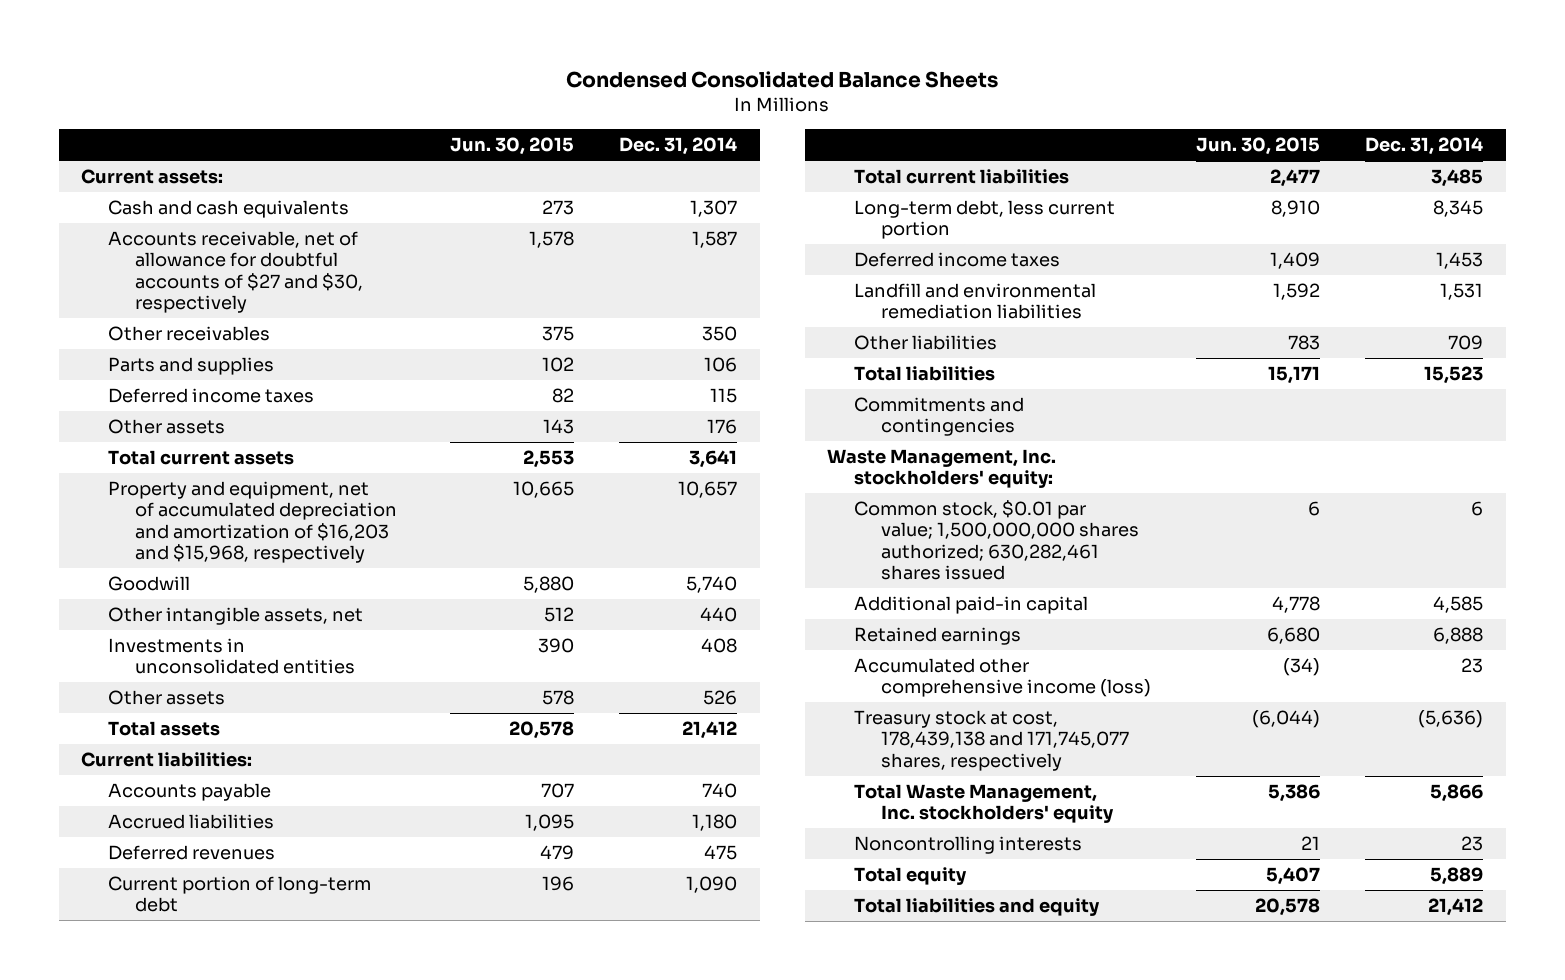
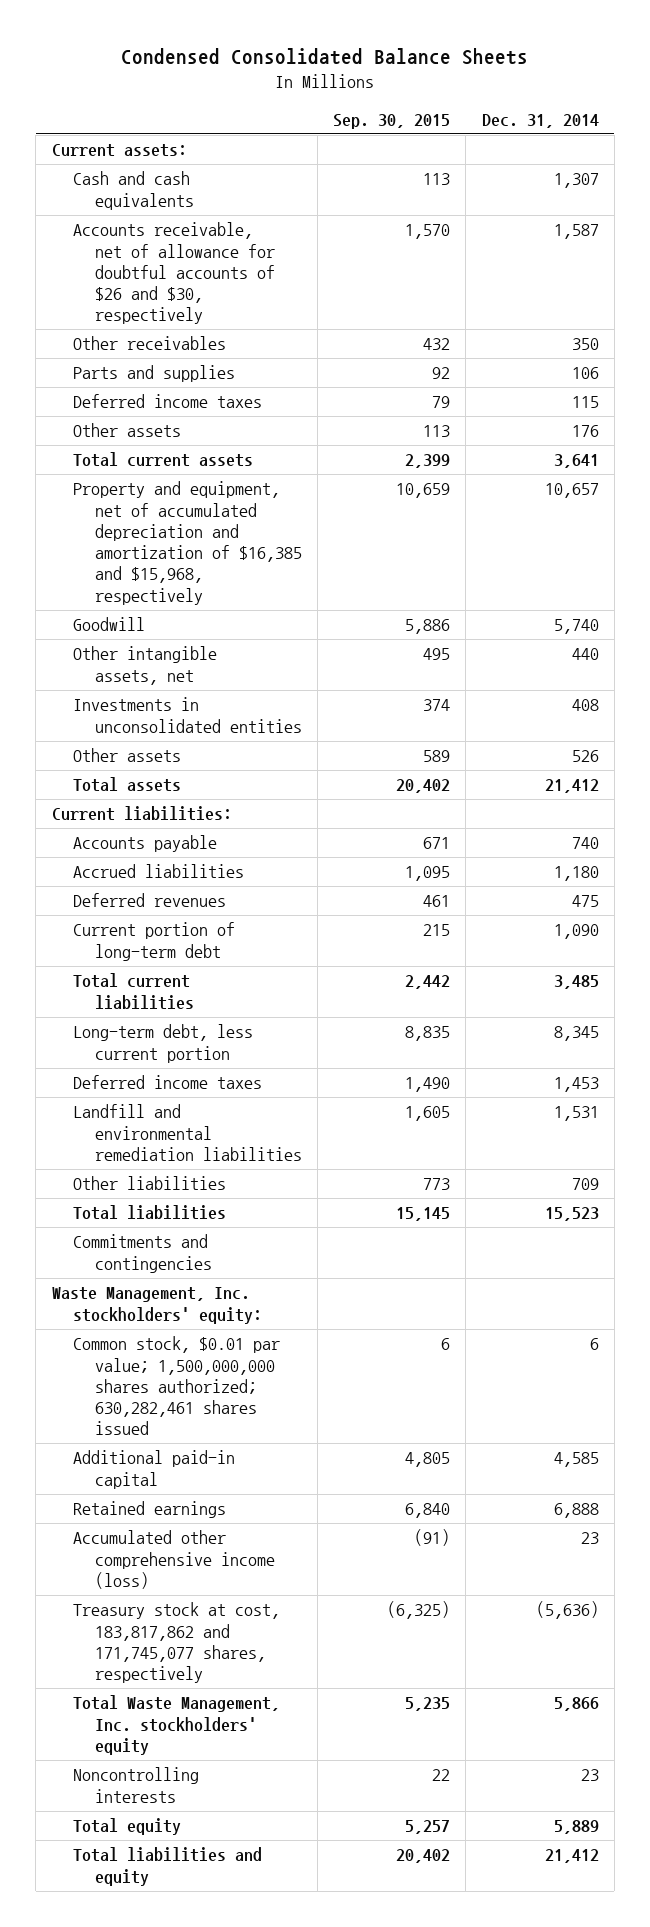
[450,137,575,156] Jun. 30, 2015 -> none
none -> [333,113,451,129] Sep. 30, 2015
[108,231,364,314] Accounts receivable, net of allowance for doubtful accounts of $27 and $30, respectively -> [73,222,275,325] Accounts receivable, net of allowance for doubtful accounts of $26 and $30, respectively
[108,481,398,564] Property and equipment, net of accumulated depreciation and amortization of $16,203 and $15,968, respectively -> [73,481,302,605] Property and equipment, net of accumulated depreciation and amortization of $16,385 and $15,968, respectively
[854,710,1130,771] Treasury stock at cost, 178,439,138 and 171,745,077 shares, respectively -> [73,1602,281,1684] Treasury stock at cost, 183,817,862 and 171,745,077 shares, respectively

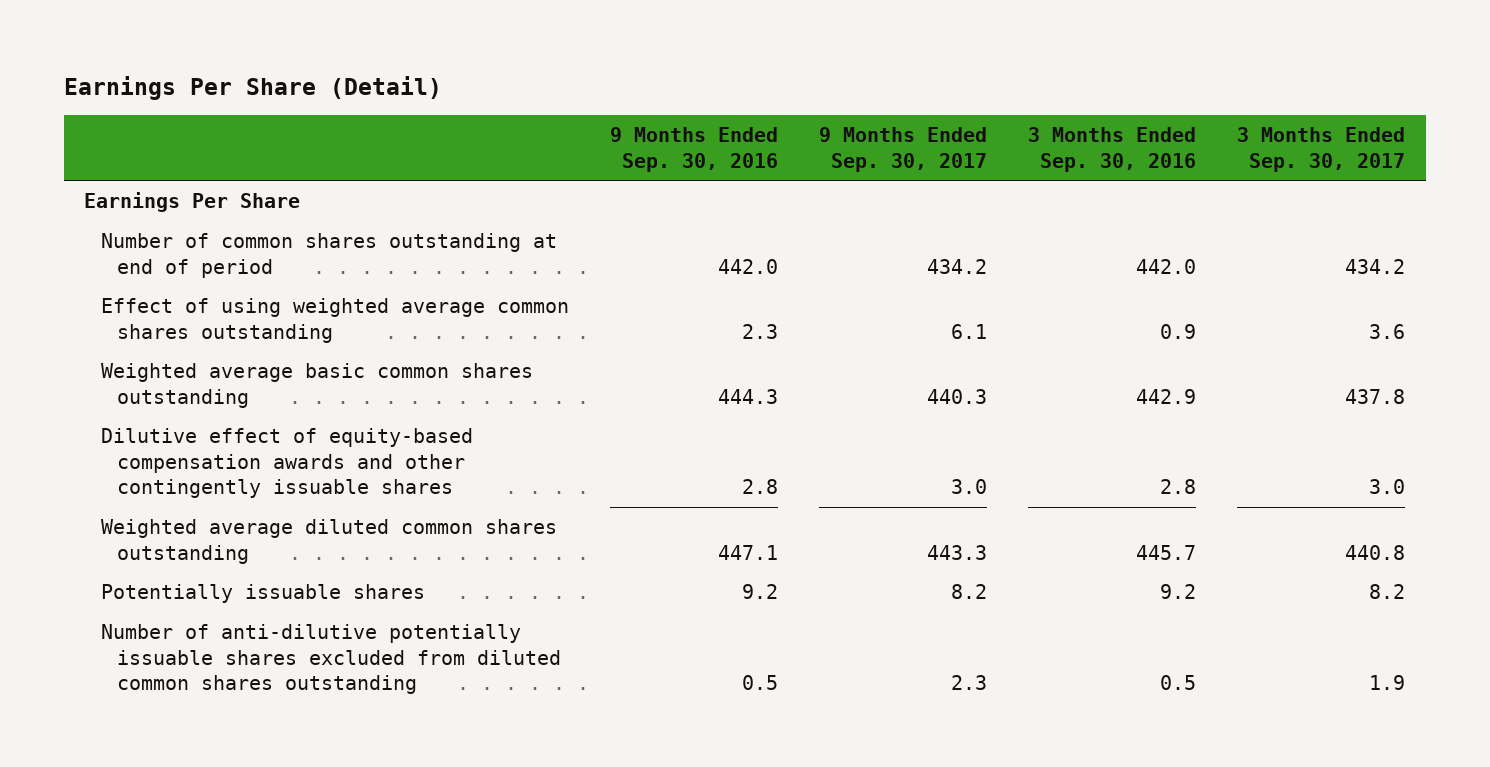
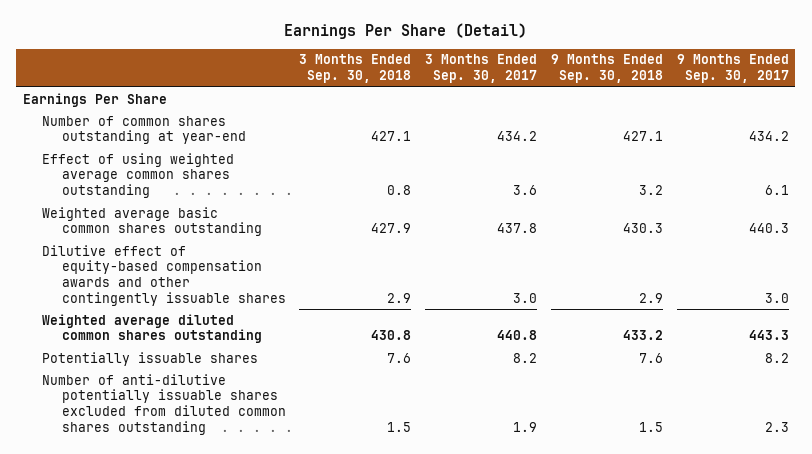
[609,127,778,172] 9 Months Ended Sep. 30, 2016 -> none
[1028,127,1197,172] 3 Months Ended Sep. 30, 2016 -> none
none -> [299,54,412,84] 3 Months Ended Sep. 30, 2018
none -> [550,54,663,84] 9 Months Ended Sep. 30, 2018
[100,233,557,278] Number of common shares outstanding at end of period -> [42,115,246,145] Number of common shares outstanding at year-end

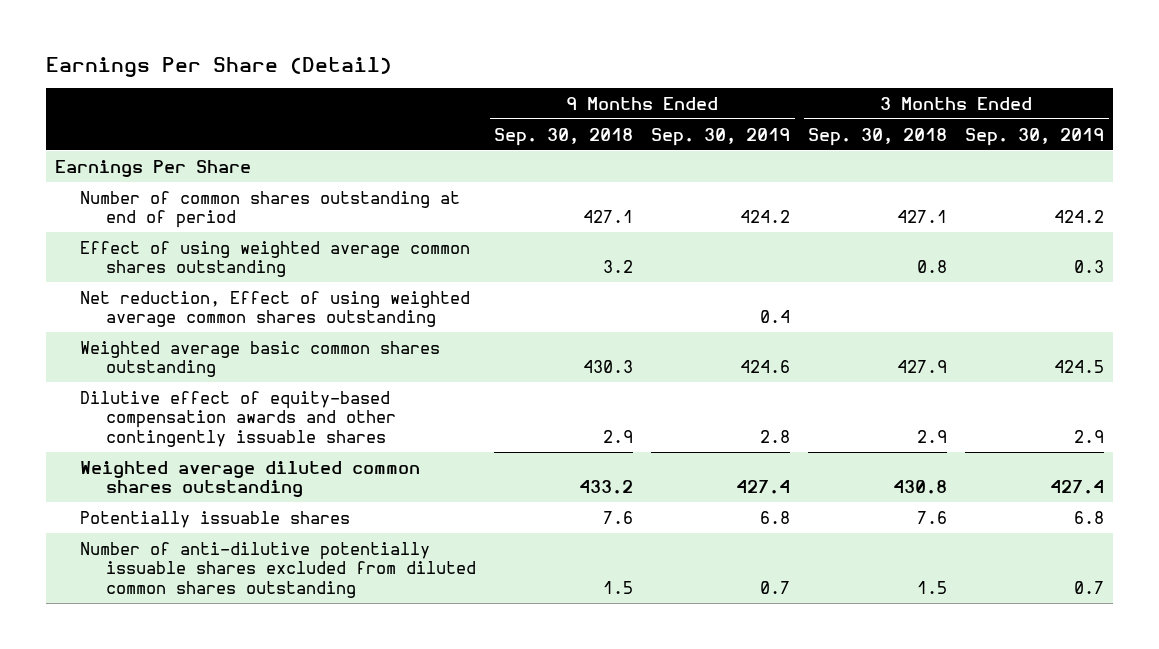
[425,54,538,84] 3 Months Ended Sep. 30, 2017 -> none
[676,54,789,84] 9 Months Ended Sep. 30, 2017 -> none
none -> [651,127,791,146] Sep. 30, 2019
none -> [965,127,1105,146] Sep. 30, 2019
[42,115,246,145] Number of common shares outstanding at year-end -> [80,190,461,229] Number of common shares outstanding at end of period
none -> [80,290,471,328] Net reduction, Effect of using weighted average common shares outstanding

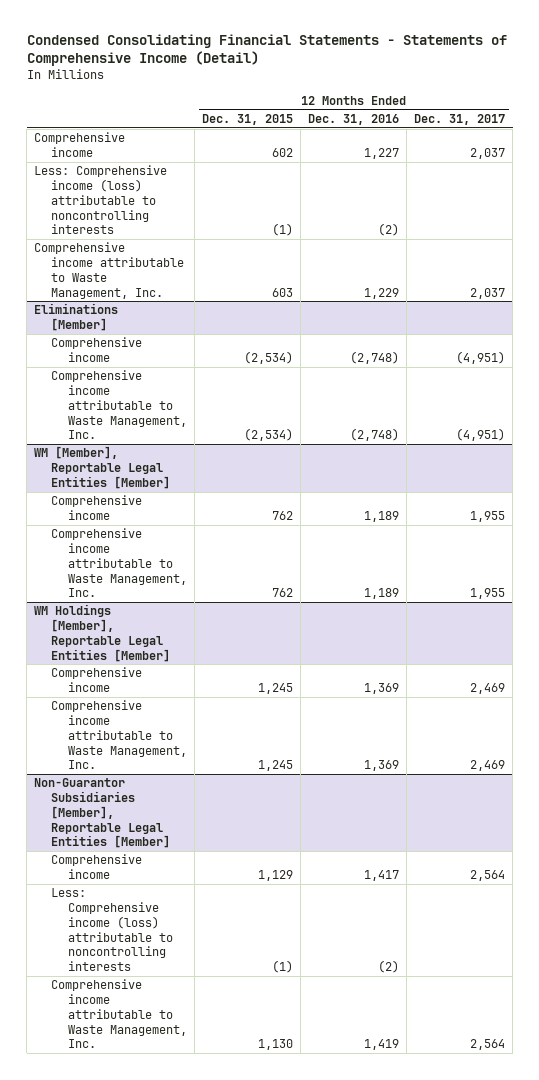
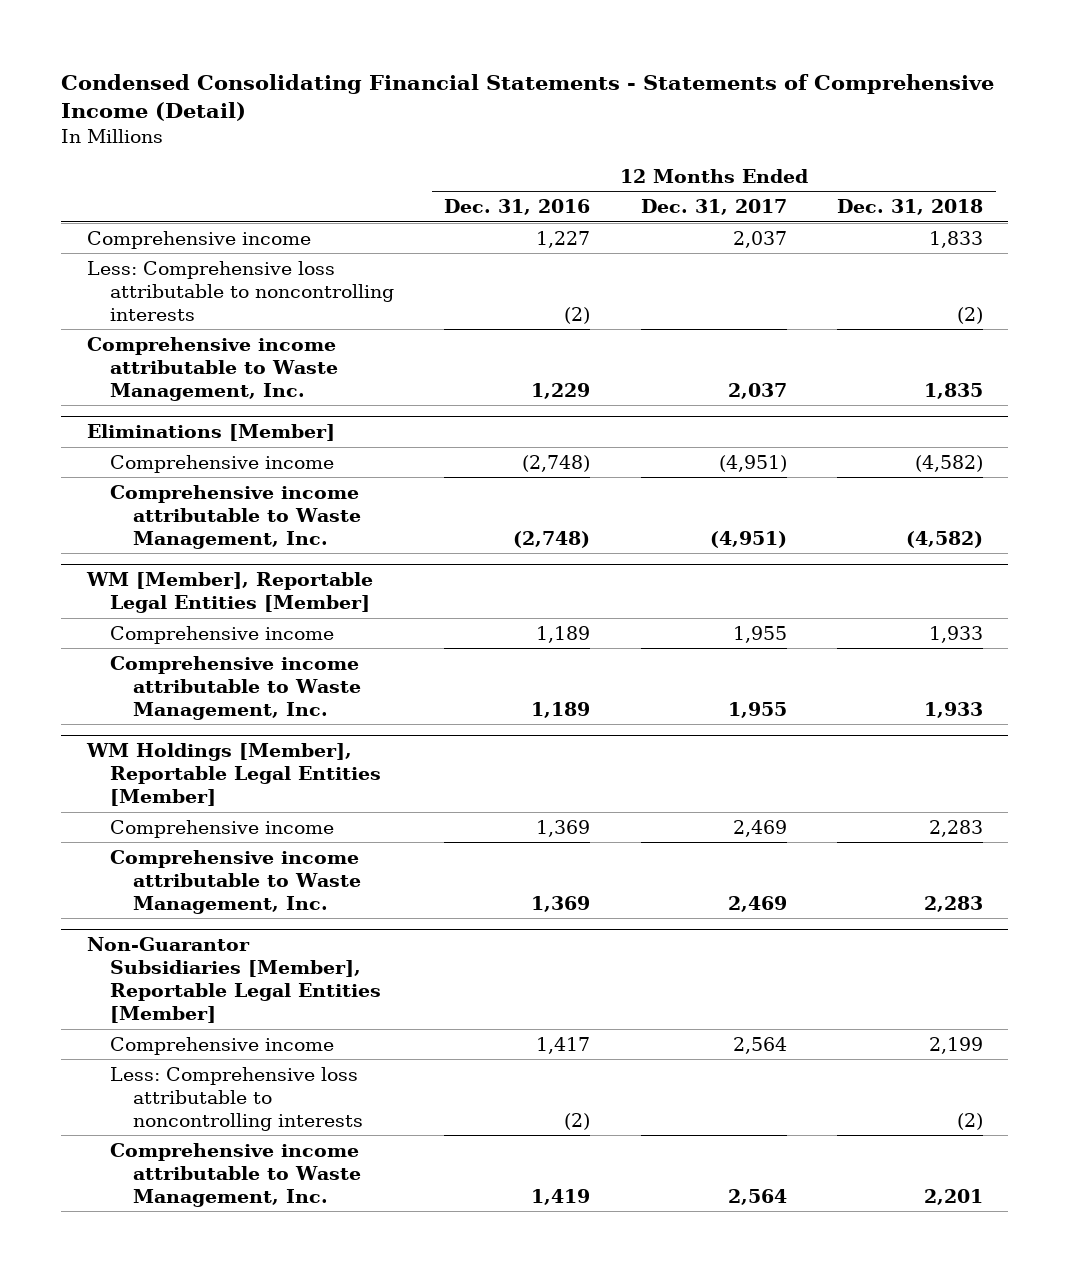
[202,113,294,125] Dec. 31, 2015 -> none
none -> [837,199,984,216] Dec. 31, 2018
[34,165,168,235] Less: Comprehensive income (loss) attributable to noncontrolling interests -> [86,260,394,321] Less: Comprehensive loss attributable to noncontrolling interests
[51,888,174,971] Less: Comprehensive income (loss) attributable to noncontrolling interests -> [109,1066,364,1131] Less: Comprehensive loss attributable to noncontrolling interests

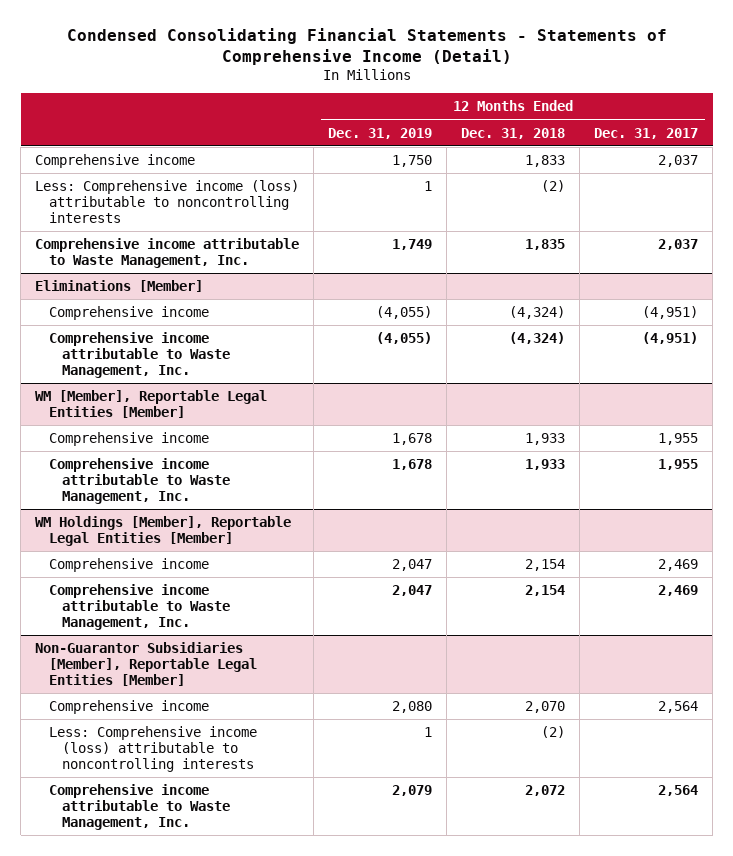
[444,199,591,216] Dec. 31, 2016 -> none
none -> [328,127,433,139] Dec. 31, 2019
[86,260,394,321] Less: Comprehensive loss attributable to noncontrolling interests -> [35,180,300,223] Less: Comprehensive income (loss) attributable to noncontrolling interests
[915,454,984,472] (4,582) -> [509,306,566,320] (4,324)
[906,530,984,548] (4,582) -> [509,332,566,345] (4,324)
[929,819,984,837] 2,283 -> [525,559,566,572] 2,154
[924,895,984,912] 2,283 -> [525,585,566,597] 2,154
[929,1036,984,1054] 2,199 -> [525,701,566,714] 2,070
[109,1066,364,1131] Less: Comprehensive loss attributable to noncontrolling interests -> [48,726,257,772] Less: Comprehensive income (loss) attributable to noncontrolling interests
[924,1188,984,1205] 2,201 -> [525,785,566,797] 2,072

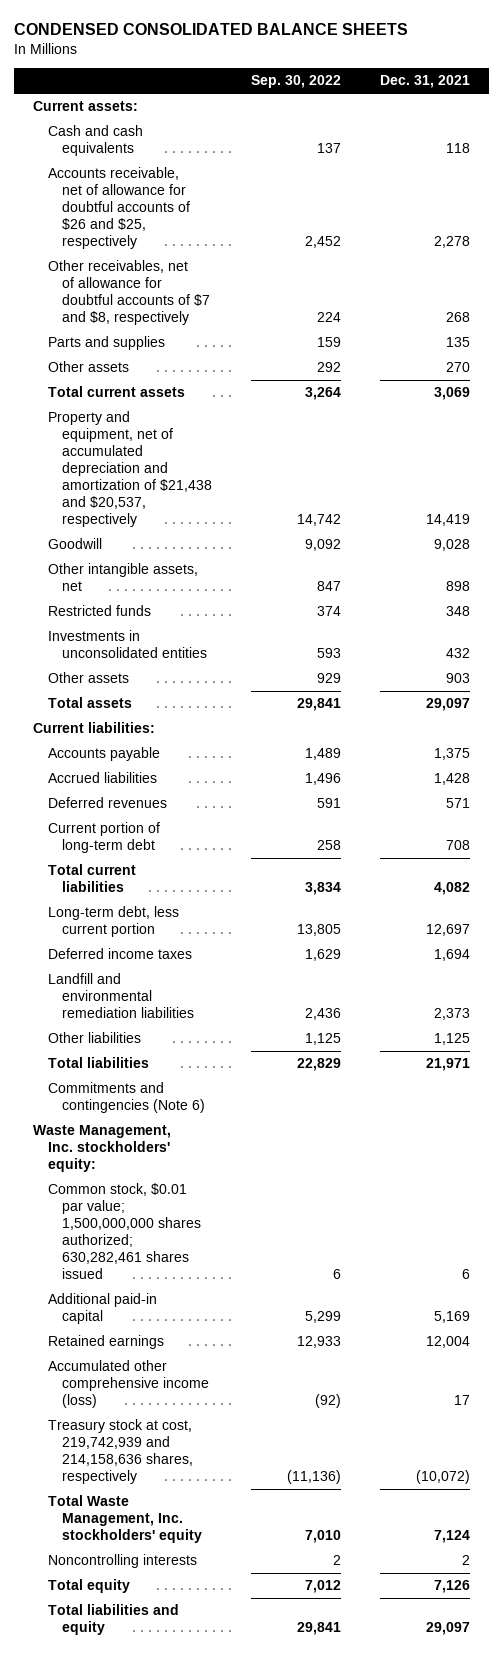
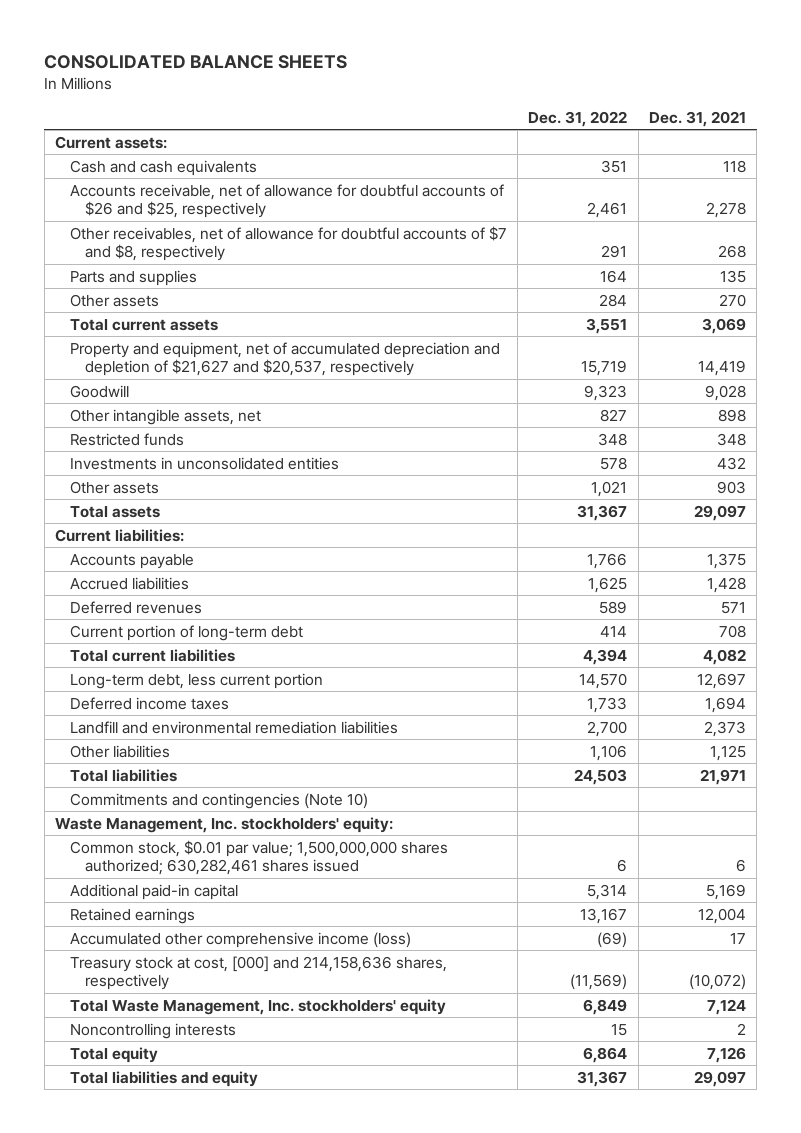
[14,23,409,36] CONDENSED CONSOLIDATED BALANCE SHEETS -> [44,55,348,70] CONSOLIDATED BALANCE SHEETS
[250,75,341,89] Sep. 30, 2022 -> none
none -> [528,110,628,127] Dec. 31, 2022
[47,411,213,528] Property and equipment, net of accumulated depreciation and amortization of $21,438 and $20,537, respectively -> [69,341,500,377] Property and equipment, net of accumulated depreciation and depletion of $21,627 and $20,537, respectively
[47,1082,206,1114] Commitments and contingencies (Note 6) -> [69,792,368,809] Commitments and contingencies (Note 10)
[47,1419,194,1485] Treasury stock at cost, 219,742,939 and 214,158,636 shares, respectively -> [69,955,447,991] Treasury stock at cost, [000] and 214,158,636 shares, respectively

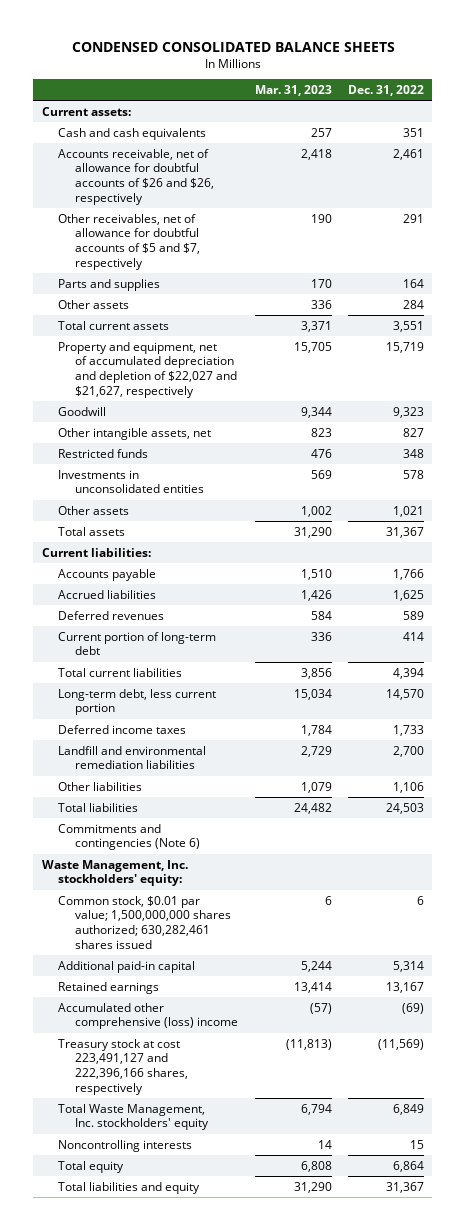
[44,55,348,70] CONSOLIDATED BALANCE SHEETS -> [71,41,395,52] CONDENSED CONSOLIDATED BALANCE SHEETS
[648,110,746,127] Dec. 31, 2021 -> none
none -> [254,85,332,97] Mar. 31, 2023
[69,183,504,219] Accounts receivable, net of allowance for doubtful accounts of $26 and $25, respectively -> [58,148,215,205] Accounts receivable, net of allowance for doubtful accounts of $26 and $26, respectively
[69,225,507,262] Other receivables, net of allowance for doubtful accounts of $7 and $8, respectively -> [58,213,201,270] Other receivables, net of allowance for doubtful accounts of $5 and $7, respectively
[69,341,500,377] Property and equipment, net of accumulated depreciation and depletion of $21,627 and $20,537, respectively -> [58,341,238,398] Property and equipment, net of accumulated depreciation and depletion of $22,027 and $21,627, respectively
[69,792,368,809] Commitments and contingencies (Note 10) -> [58,823,201,851] Commitments and contingencies (Note 6)
[69,931,411,948] Accumulated other comprehensive income (loss) -> [58,1002,239,1030] Accumulated other comprehensive (loss) income
[69,955,447,991] Treasury stock at cost, [000] and 214,158,636 shares, respectively -> [58,1038,189,1095] Treasury stock at cost 223,491,127 and 222,396,166 shares, respectively

